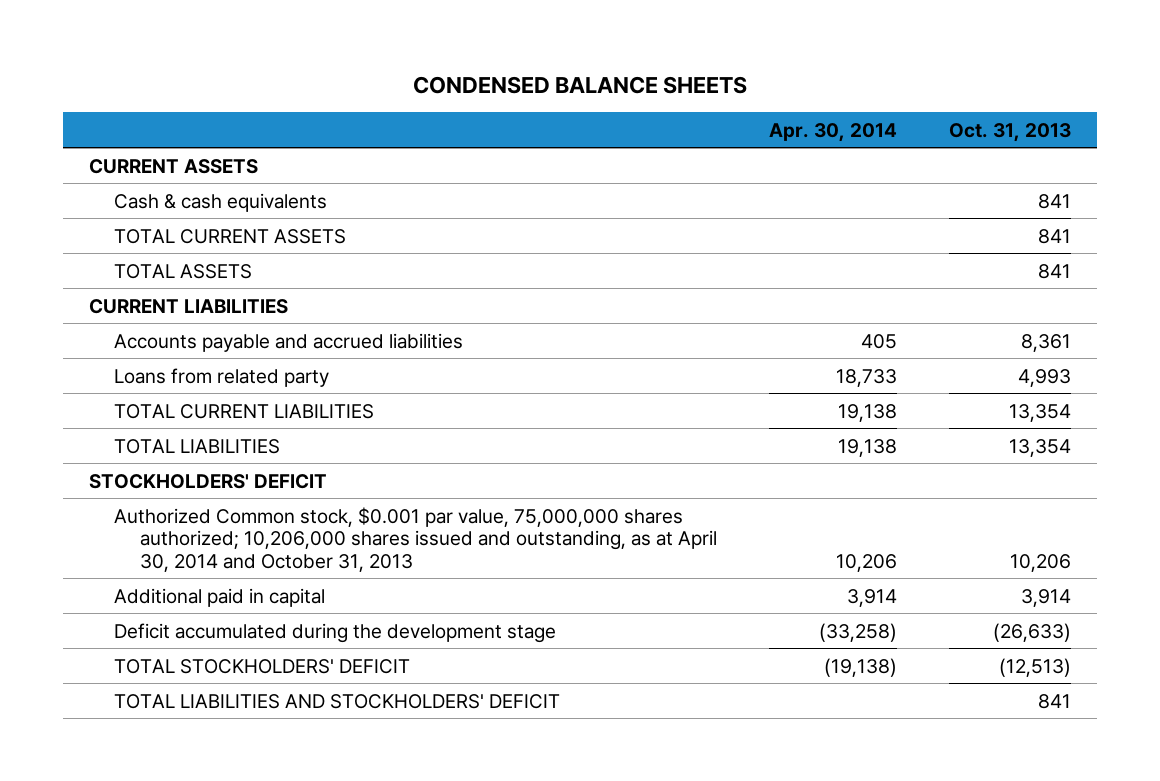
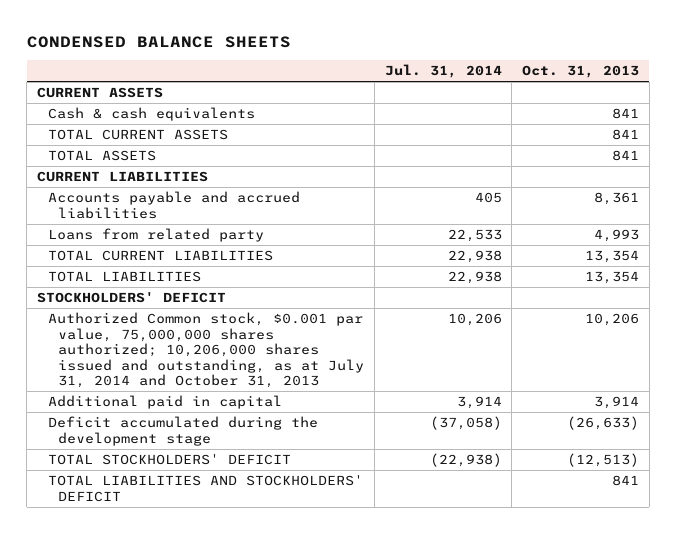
[768,122,897,142] Apr. 30, 2014 -> none
none -> [384,63,502,78] Jul. 31, 2014
[114,506,717,572] Authorized Common stock, $0.001 par value, 75,000,000 shares authorized; 10,206,000 shares issued and outstanding, as at April 30, 2014 and October 31, 2013 -> [47,312,365,389] Authorized Common stock, $0.001 par value, 75,000,000 shares authorized; 10,206,000 shares issued and outstanding, as at July 31, 2014 and October 31, 2013

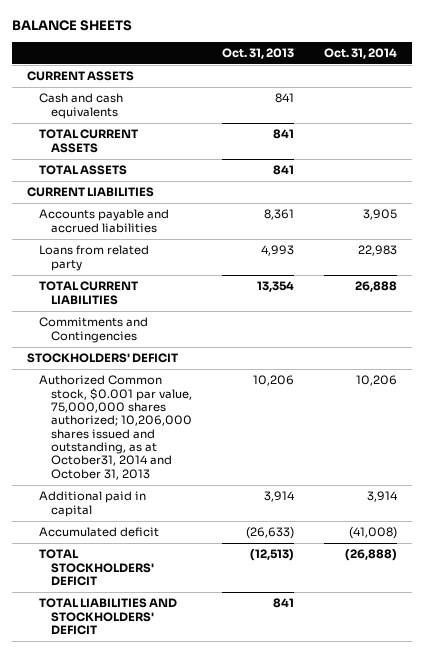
[26,35,291,48] CONDENSED BALANCE SHEETS -> [12,20,133,32] BALANCE SHEETS
[384,63,502,78] Jul. 31, 2014 -> none
none -> [323,48,397,60] Oct. 31, 2014
[47,107,255,122] Cash & cash equivalents -> [39,93,124,119] Cash and cash equivalents
[47,271,201,283] TOTAL LIABILITIES -> none
none -> [39,317,149,343] Commitments and Contingencies
[47,312,365,389] Authorized Common stock, $0.001 par value, 75,000,000 shares authorized; 10,206,000 shares issued and outstanding, as at July 31, 2014 and October 31, 2013 -> [39,375,193,480] Authorized Common stock, $0.001 par value, 75,000,000 shares authorized; 10,206,000 shares issued and outstanding, as at October31, 2014 and October 31, 2013
[47,416,318,446] Deficit accumulated during the development stage -> [39,527,160,538] Accumulated deficit

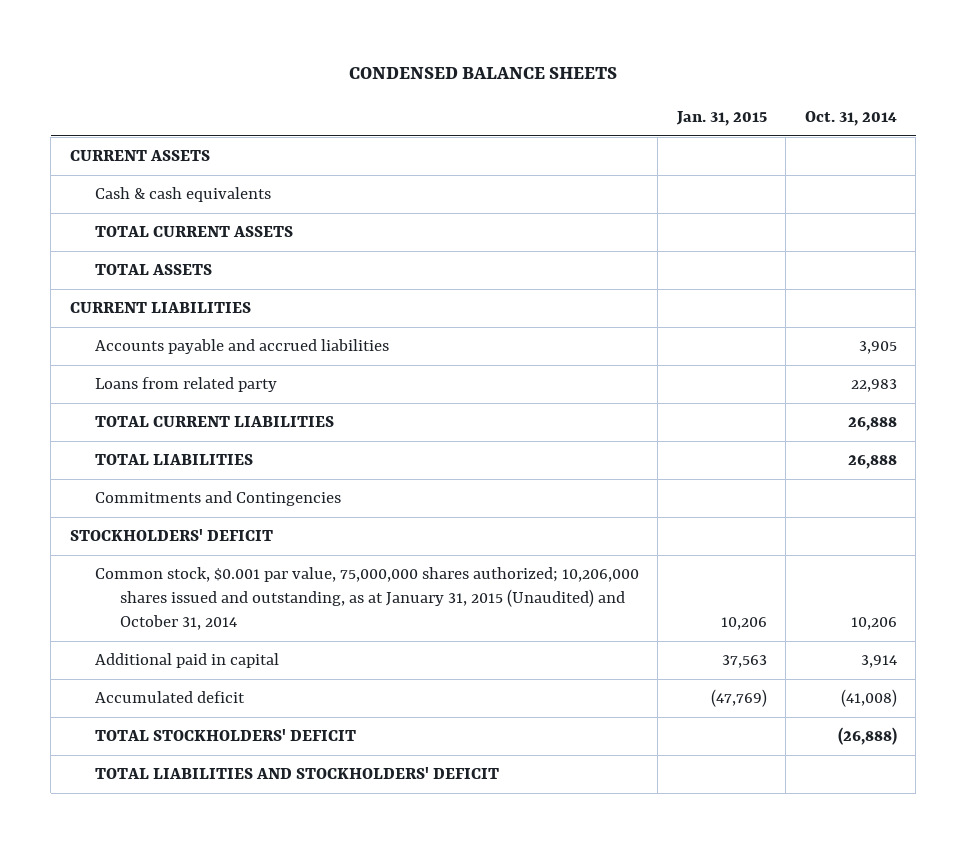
[12,20,133,32] BALANCE SHEETS -> [349,67,618,80] CONDENSED BALANCE SHEETS
[222,48,295,60] Oct. 31, 2013 -> none
none -> [675,110,767,126] Jan. 31, 2015
[39,93,124,119] Cash and cash equivalents -> [94,187,271,203] Cash & cash equivalents
none -> [94,454,253,466] TOTAL LIABILITIES
[39,375,193,480] Authorized Common stock, $0.001 par value, 75,000,000 shares authorized; 10,206,000 shares issued and outstanding, as at October31, 2014 and October 31, 2013 -> [94,567,639,631] Common stock, $0.001 par value, 75,000,000 shares authorized; 10,206,000 shares issued and outstanding, as at January 31, 2015 (Unaudited) and October 31, 2014

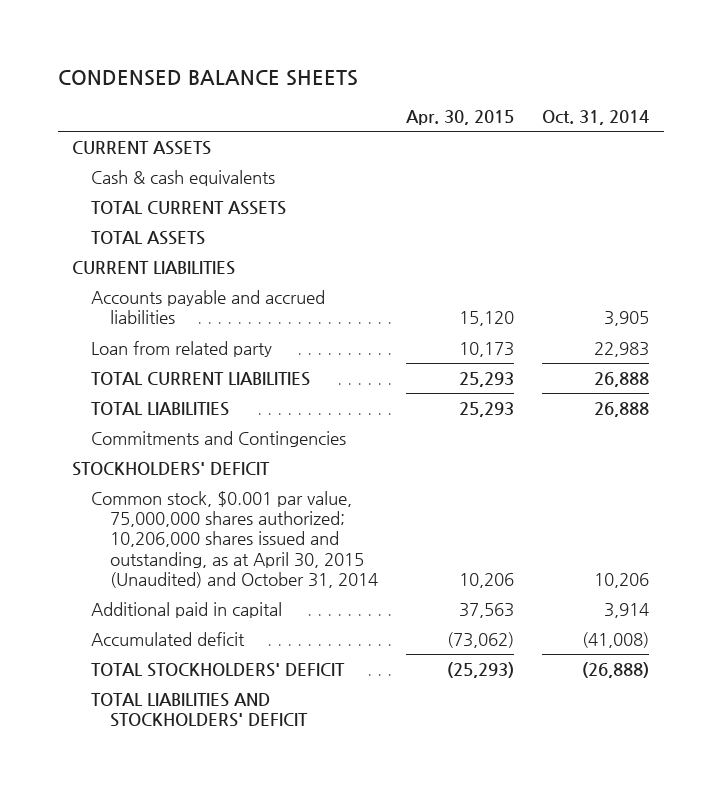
[675,110,767,126] Jan. 31, 2015 -> none
none -> [406,109,515,125] Apr. 30, 2015
[94,377,277,393] Loans from related party -> [90,341,272,358] Loan from related party
[94,567,639,631] Common stock, $0.001 par value, 75,000,000 shares authorized; 10,206,000 shares issued and outstanding, as at January 31, 2015 (Unaudited) and October 31, 2014 -> [90,491,378,588] Common stock, $0.001 par value, 75,000,000 shares authorized; 10,206,000 shares issued and outstanding, as at April 30, 2015 (Unaudited) and October 31, 2014

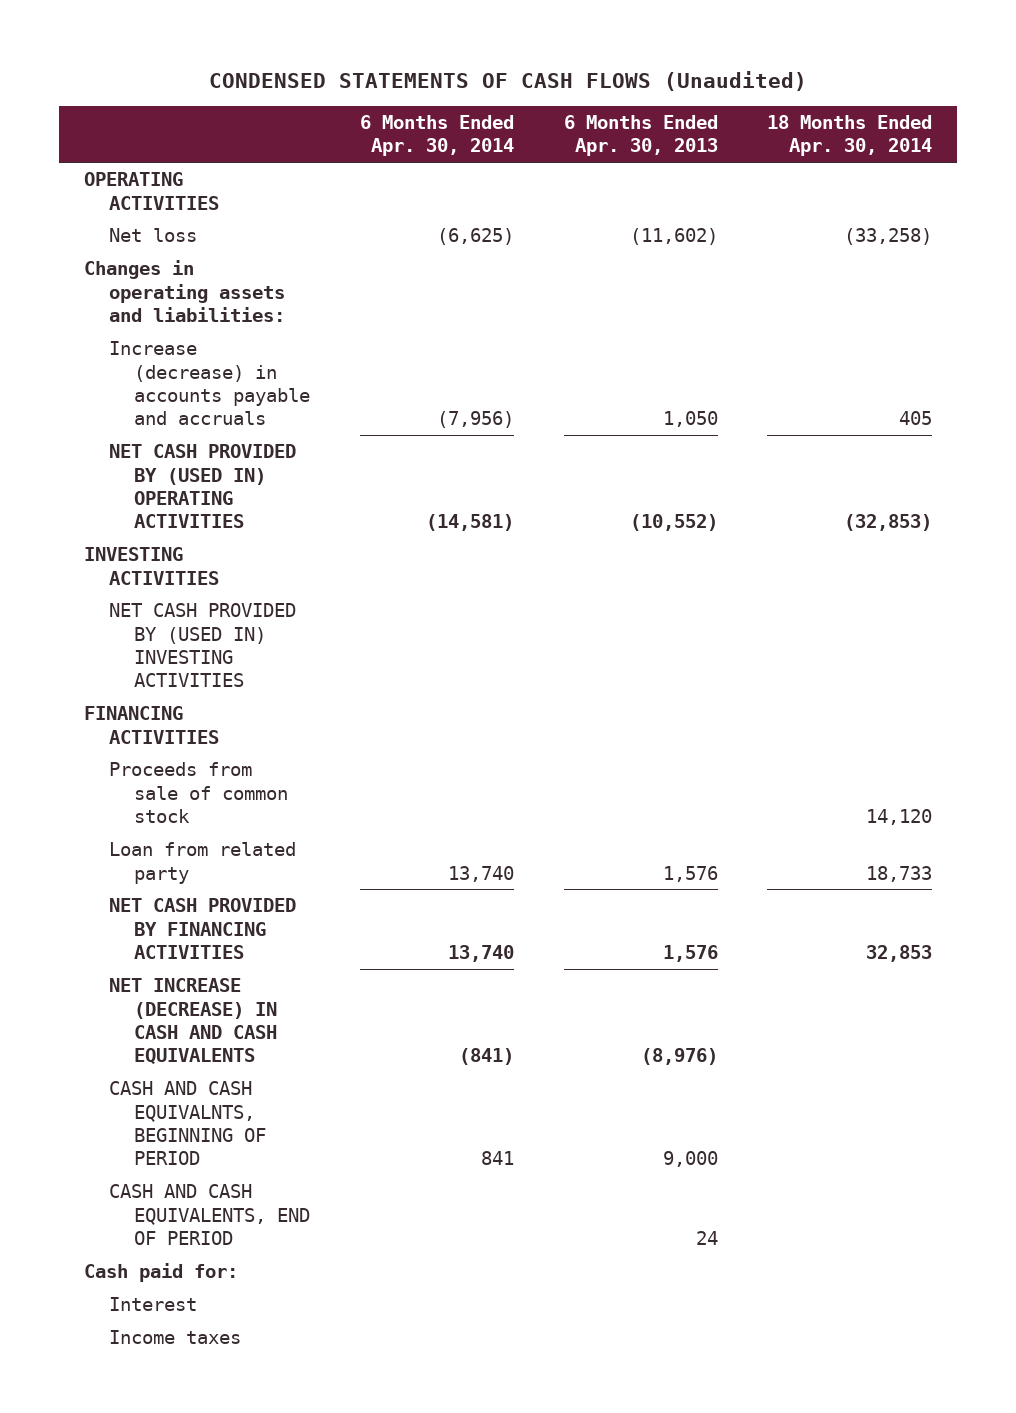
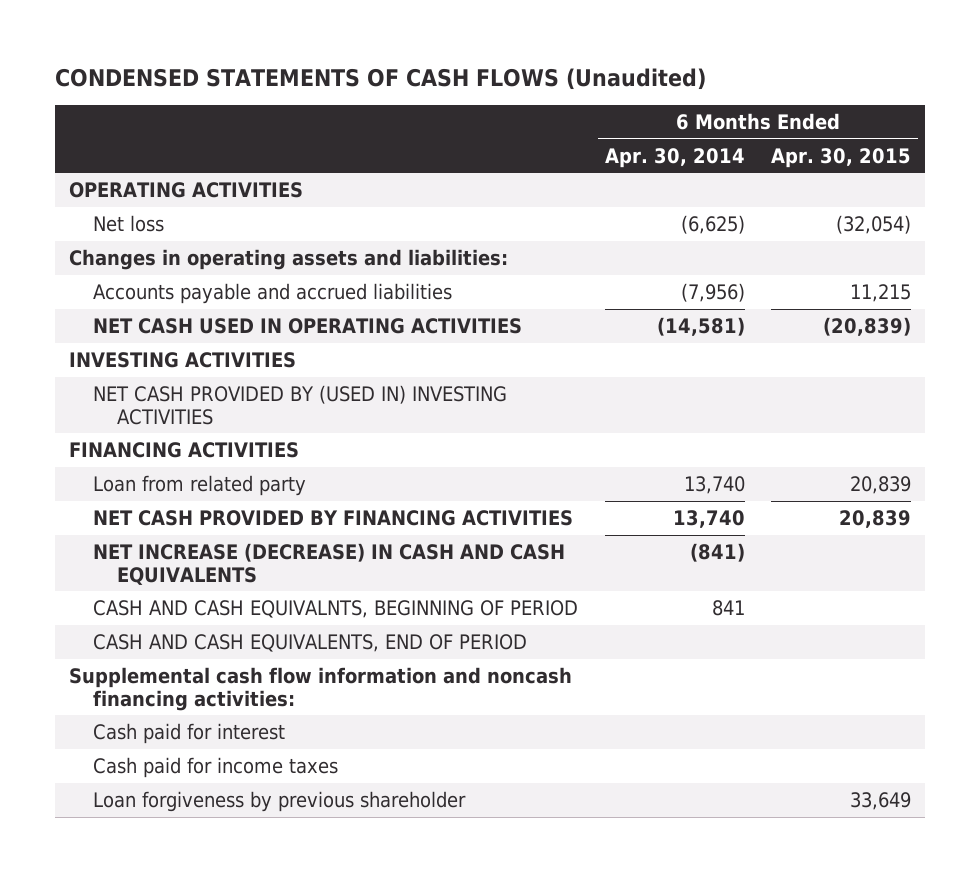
[563,115,718,157] 6 Months Ended Apr. 30, 2013 -> none
[767,115,933,157] 18 Months Ended Apr. 30, 2014 -> none
none -> [771,147,912,168] Apr. 30, 2015
[109,341,311,426] Increase (decrease) in accounts payable and accruals -> [93,282,453,304] Accounts payable and accrued liabilities
[109,444,297,529] NET CASH PROVIDED BY (USED IN) OPERATING ACTIVITIES -> [93,317,523,334] NET CASH USED IN OPERATING ACTIVITIES
[109,762,289,823] Proceeds from sale of common stock -> none
[83,1263,238,1283] Cash paid for: -> none
none -> [68,666,572,711] Supplemental cash flow information and noncash financing activities:
[109,1297,198,1312] Interest -> [93,722,286,744] Cash paid for interest
[109,1330,242,1345] Income taxes -> [93,756,339,778] Cash paid for income taxes
none -> [93,790,467,812] Loan forgiveness by previous shareholder

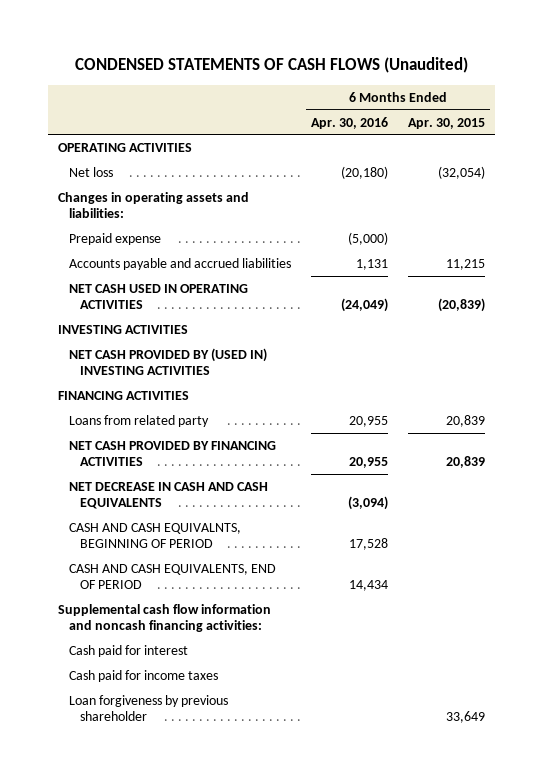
[604,147,745,168] Apr. 30, 2014 -> none
none -> [311,116,389,129] Apr. 30, 2016
none -> [69,233,162,246] Prepaid expense
[93,474,307,496] Loan from related party -> [69,415,210,428] Loans from related party
[93,542,566,585] NET INCREASE (DECREASE) IN CASH AND CASH EQUIVALENTS -> [69,482,269,510] NET DECREASE IN CASH AND CASH EQUIVALENTS

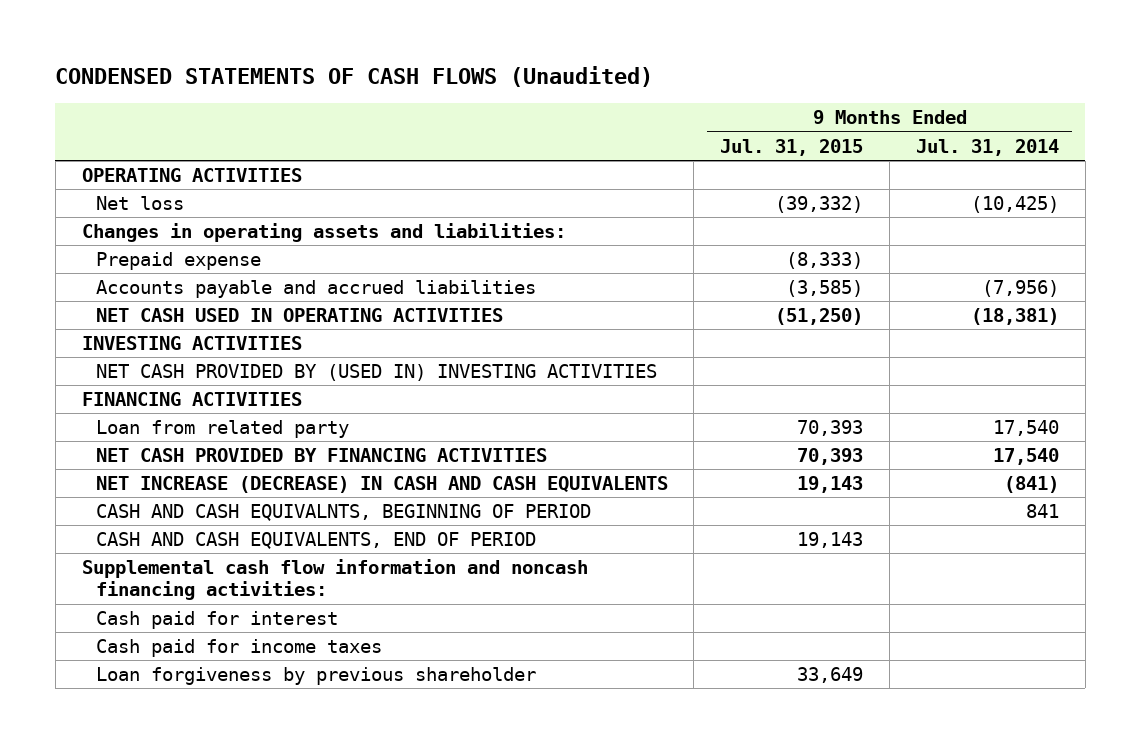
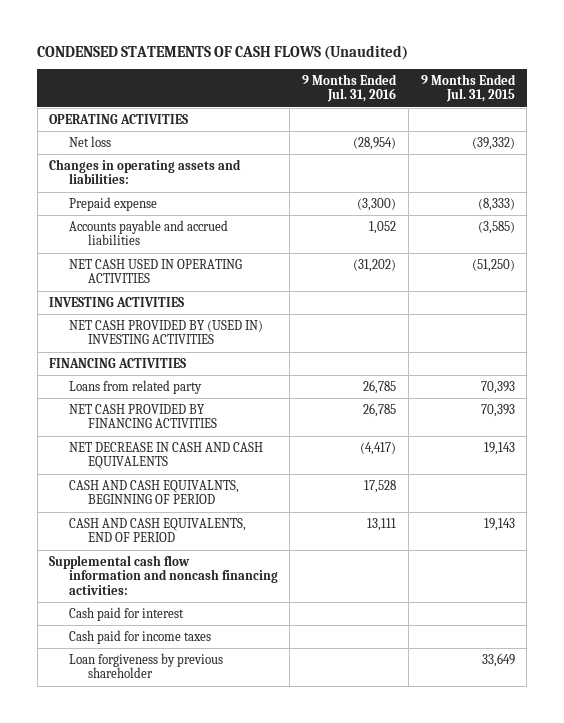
[915,138,1059,156] Jul. 31, 2014 -> none
none -> [302,73,398,103] 9 Months Ended Jul. 31, 2016
[95,420,349,439] Loan from related party -> [68,379,202,394] Loans from related party
[95,476,668,494] NET INCREASE (DECREASE) IN CASH AND CASH EQUIVALENTS -> [68,441,263,470] NET DECREASE IN CASH AND CASH EQUIVALENTS

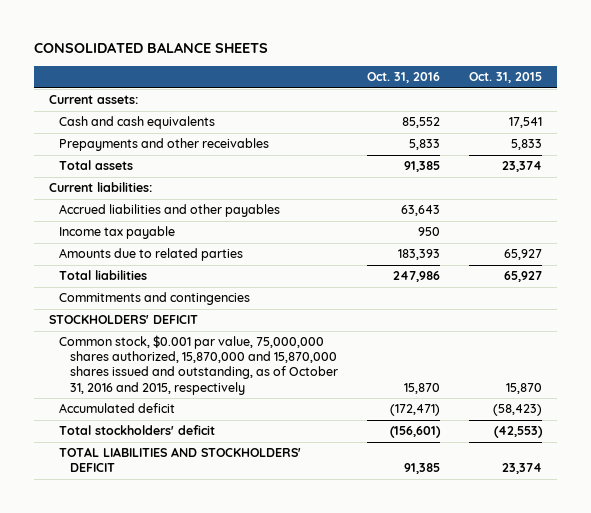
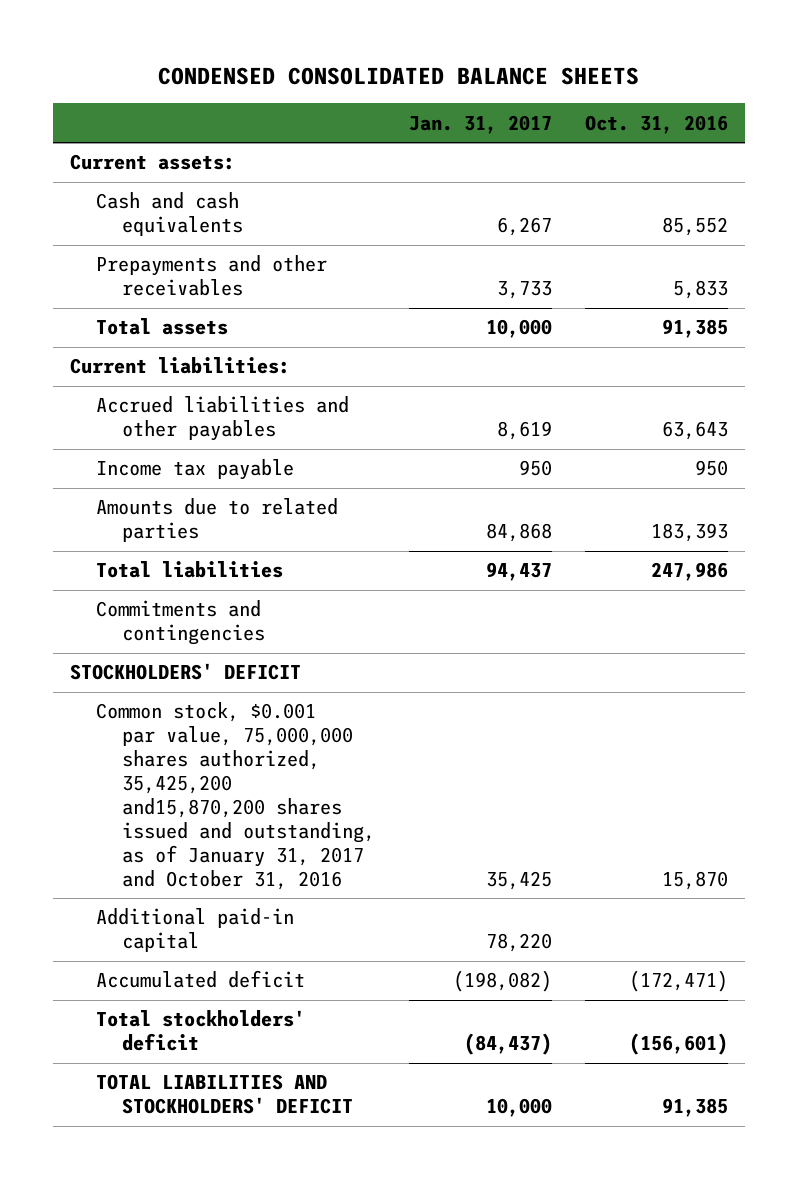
[33,42,268,54] CONSOLIDATED BALANCE SHEETS -> [157,66,639,85] CONDENSED CONSOLIDATED BALANCE SHEETS
[469,72,543,84] Oct. 31, 2015 -> none
none -> [408,114,552,134] Jan. 31, 2017
[59,335,338,395] Common stock, $0.001 par value, 75,000,000 shares authorized, 15,870,000 and 15,870,000 shares issued and outstanding, as of October 31, 2016 and 2015, respectively -> [95,702,375,890] Common stock, $0.001 par value, 75,000,000 shares authorized, 35,425,200 and15,870,200 shares issued and outstanding, as of January 31, 2017 and October 31, 2016
none -> [95,908,294,953] Additional paid-in capital

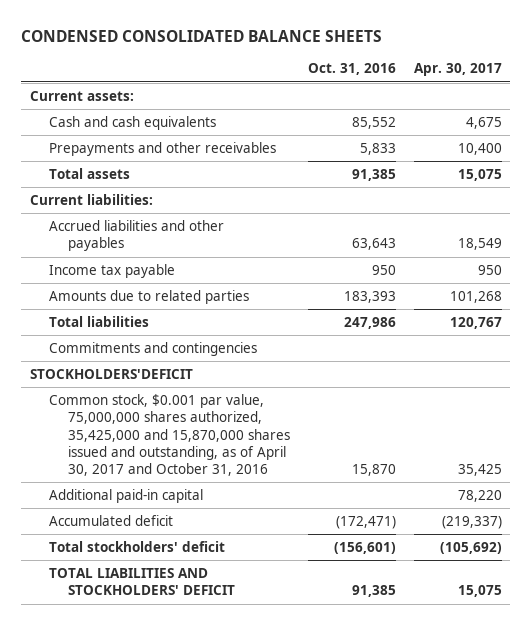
[408,114,552,134] Jan. 31, 2017 -> none
none -> [413,63,502,77] Apr. 30, 2017
[69,663,301,681] STOCKHOLDERS' DEFICIT -> [29,369,193,380] STOCKHOLDERS'DEFICIT
[95,702,375,890] Common stock, $0.001 par value, 75,000,000 shares authorized, 35,425,200 and15,870,200 shares issued and outstanding, as of January 31, 2017 and October 31, 2016 -> [48,394,291,477] Common stock, $0.001 par value, 75,000,000 shares authorized, 35,425,000 and 15,870,000 shares issued and outstanding, as of April 30, 2017 and October 31, 2016

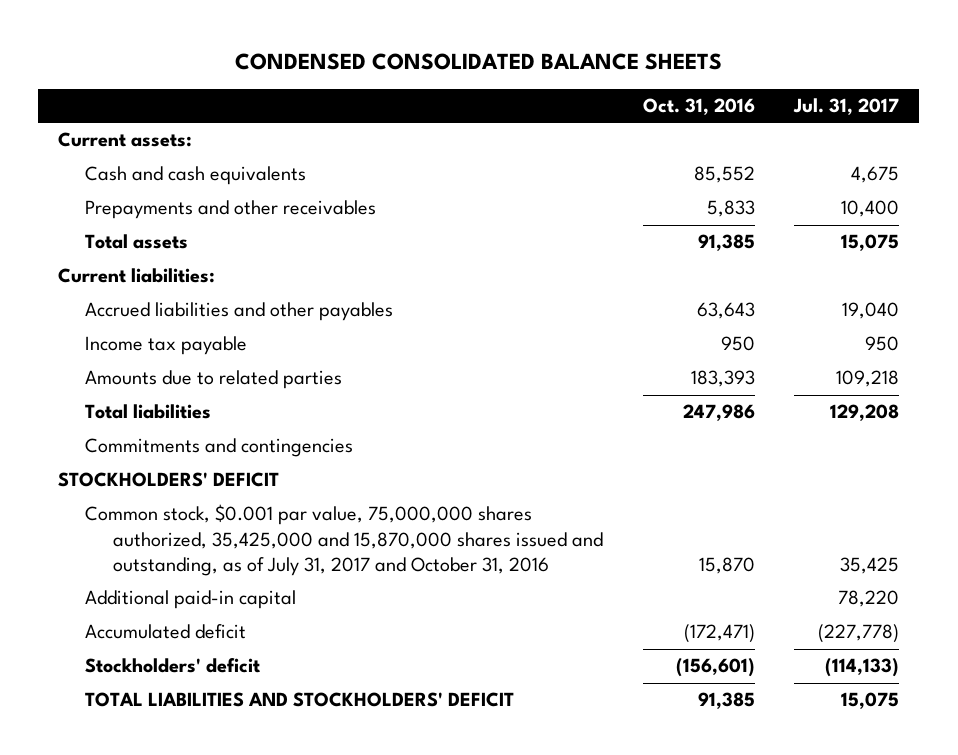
[413,63,502,77] Apr. 30, 2017 -> none
none -> [793,98,900,116] Jul. 31, 2017
[29,369,193,380] STOCKHOLDERS'DEFICIT -> [58,472,280,488] STOCKHOLDERS' DEFICIT
[48,394,291,477] Common stock, $0.001 par value, 75,000,000 shares authorized, 35,425,000 and 15,870,000 shares issued and outstanding, as of April 30, 2017 and October 31, 2016 -> [85,504,603,576] Common stock, $0.001 par value, 75,000,000 shares authorized, 35,425,000 and 15,870,000 shares issued and outstanding, as of July 31, 2017 and October 31, 2016
[48,541,225,553] Total stockholders' deficit -> [85,658,261,674] Stockholders' deficit

